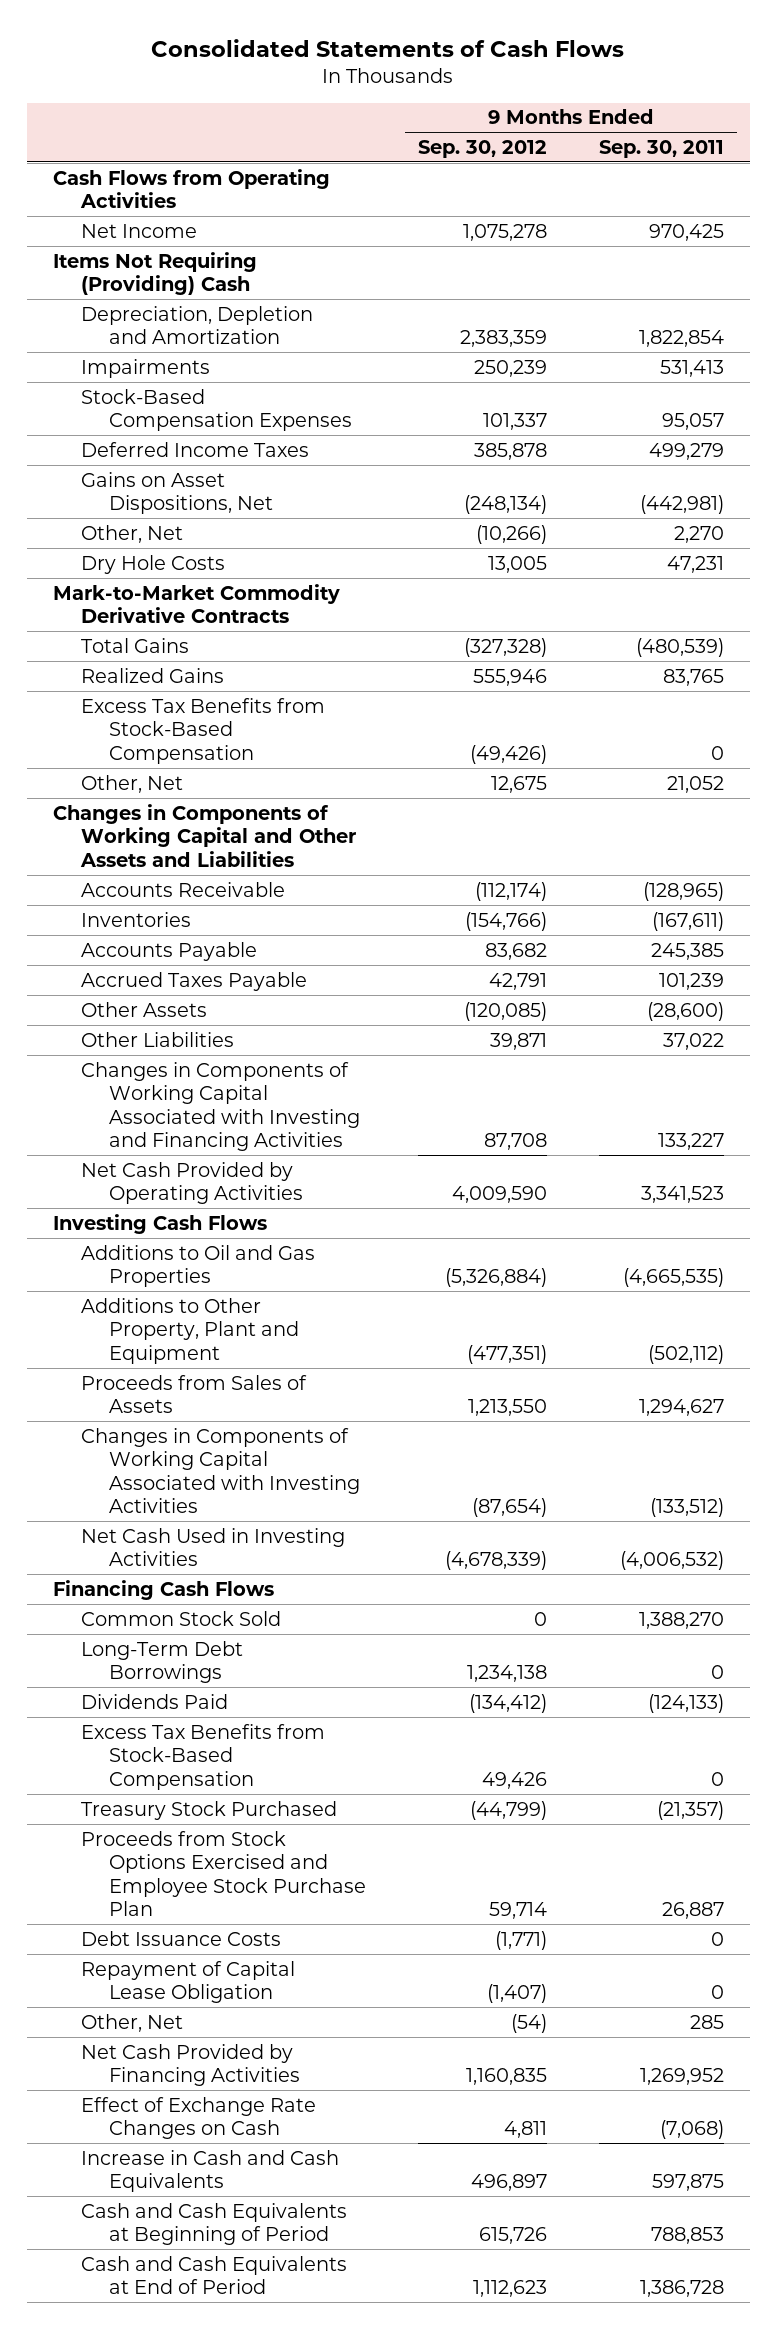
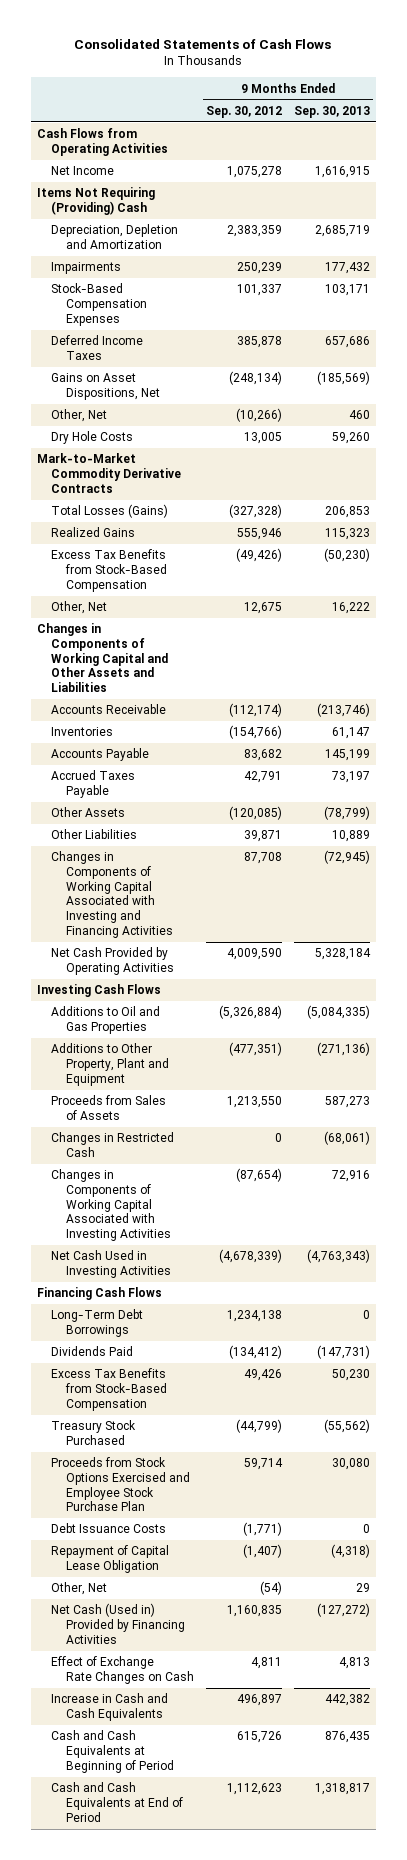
[598,140,724,159] Sep. 30, 2011 -> none
none -> [293,105,370,118] Sep. 30, 2013
[80,637,189,653] Total Gains -> [51,504,169,519] Total Losses (Gains)
none -> [51,1132,175,1158] Changes in Restricted Cash
[80,1610,281,1626] Common Stock Sold -> none
[80,2043,300,2087] Net Cash Provided by Financing Activities -> [51,1603,185,1644] Net Cash (Used in) Provided by Financing Activities

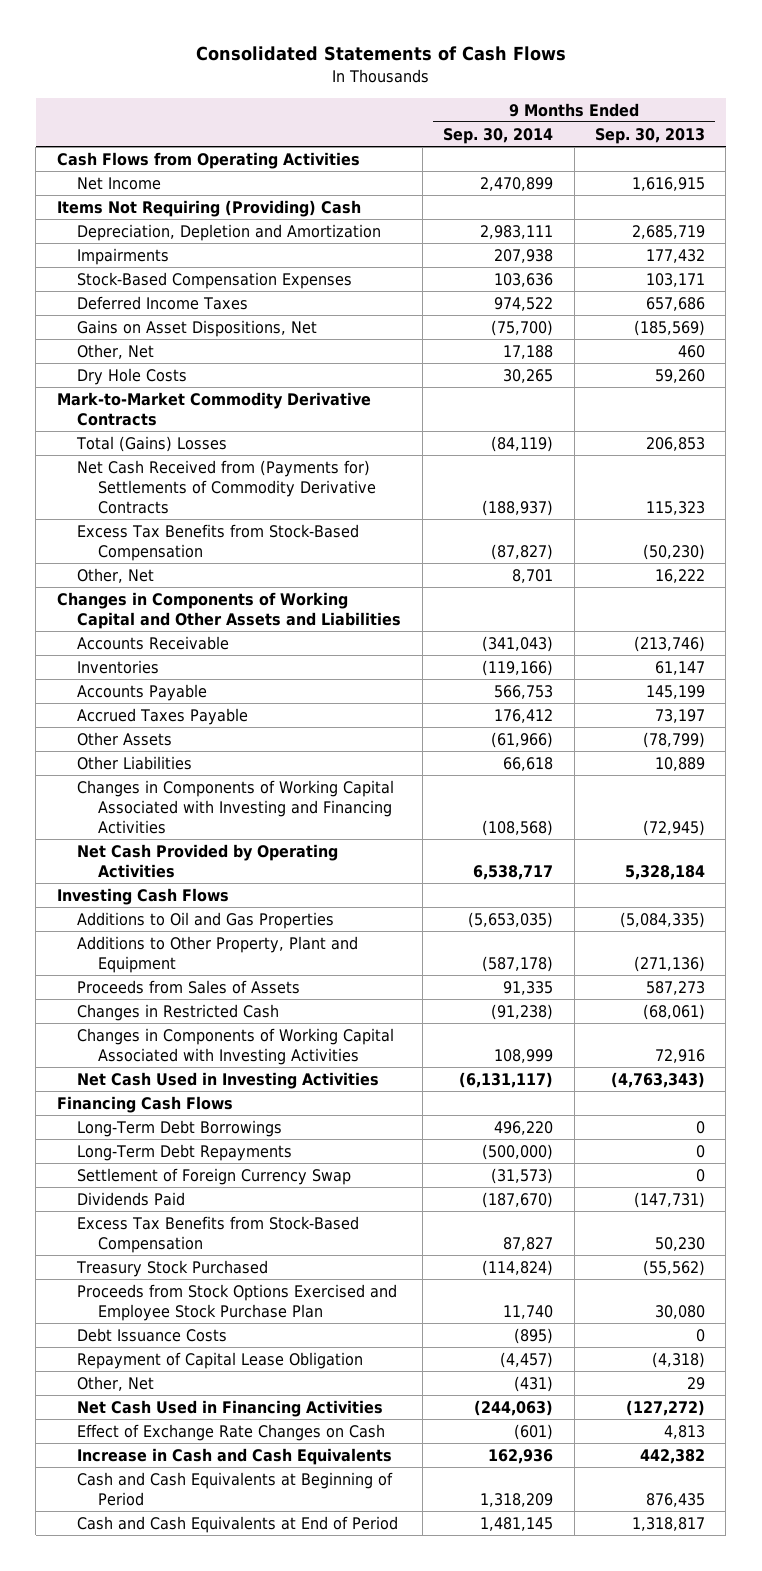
[205,105,282,118] Sep. 30, 2012 -> none
none -> [443,127,554,144] Sep. 30, 2014
[51,504,169,519] Total Losses (Gains) -> [76,435,228,452] Total (Gains) Losses
[51,527,136,538] Realized Gains -> [77,459,377,514] Net Cash Received from (Payments for) Settlements of Commodity Derivative Contracts
none -> [77,1143,293,1161] Long-Term Debt Repayments
none -> [77,1167,352,1185] Settlement of Foreign Currency Swap
[51,1603,185,1644] Net Cash (Used in) Provided by Financing Activities -> [77,1399,384,1417] Net Cash Used in Financing Activities

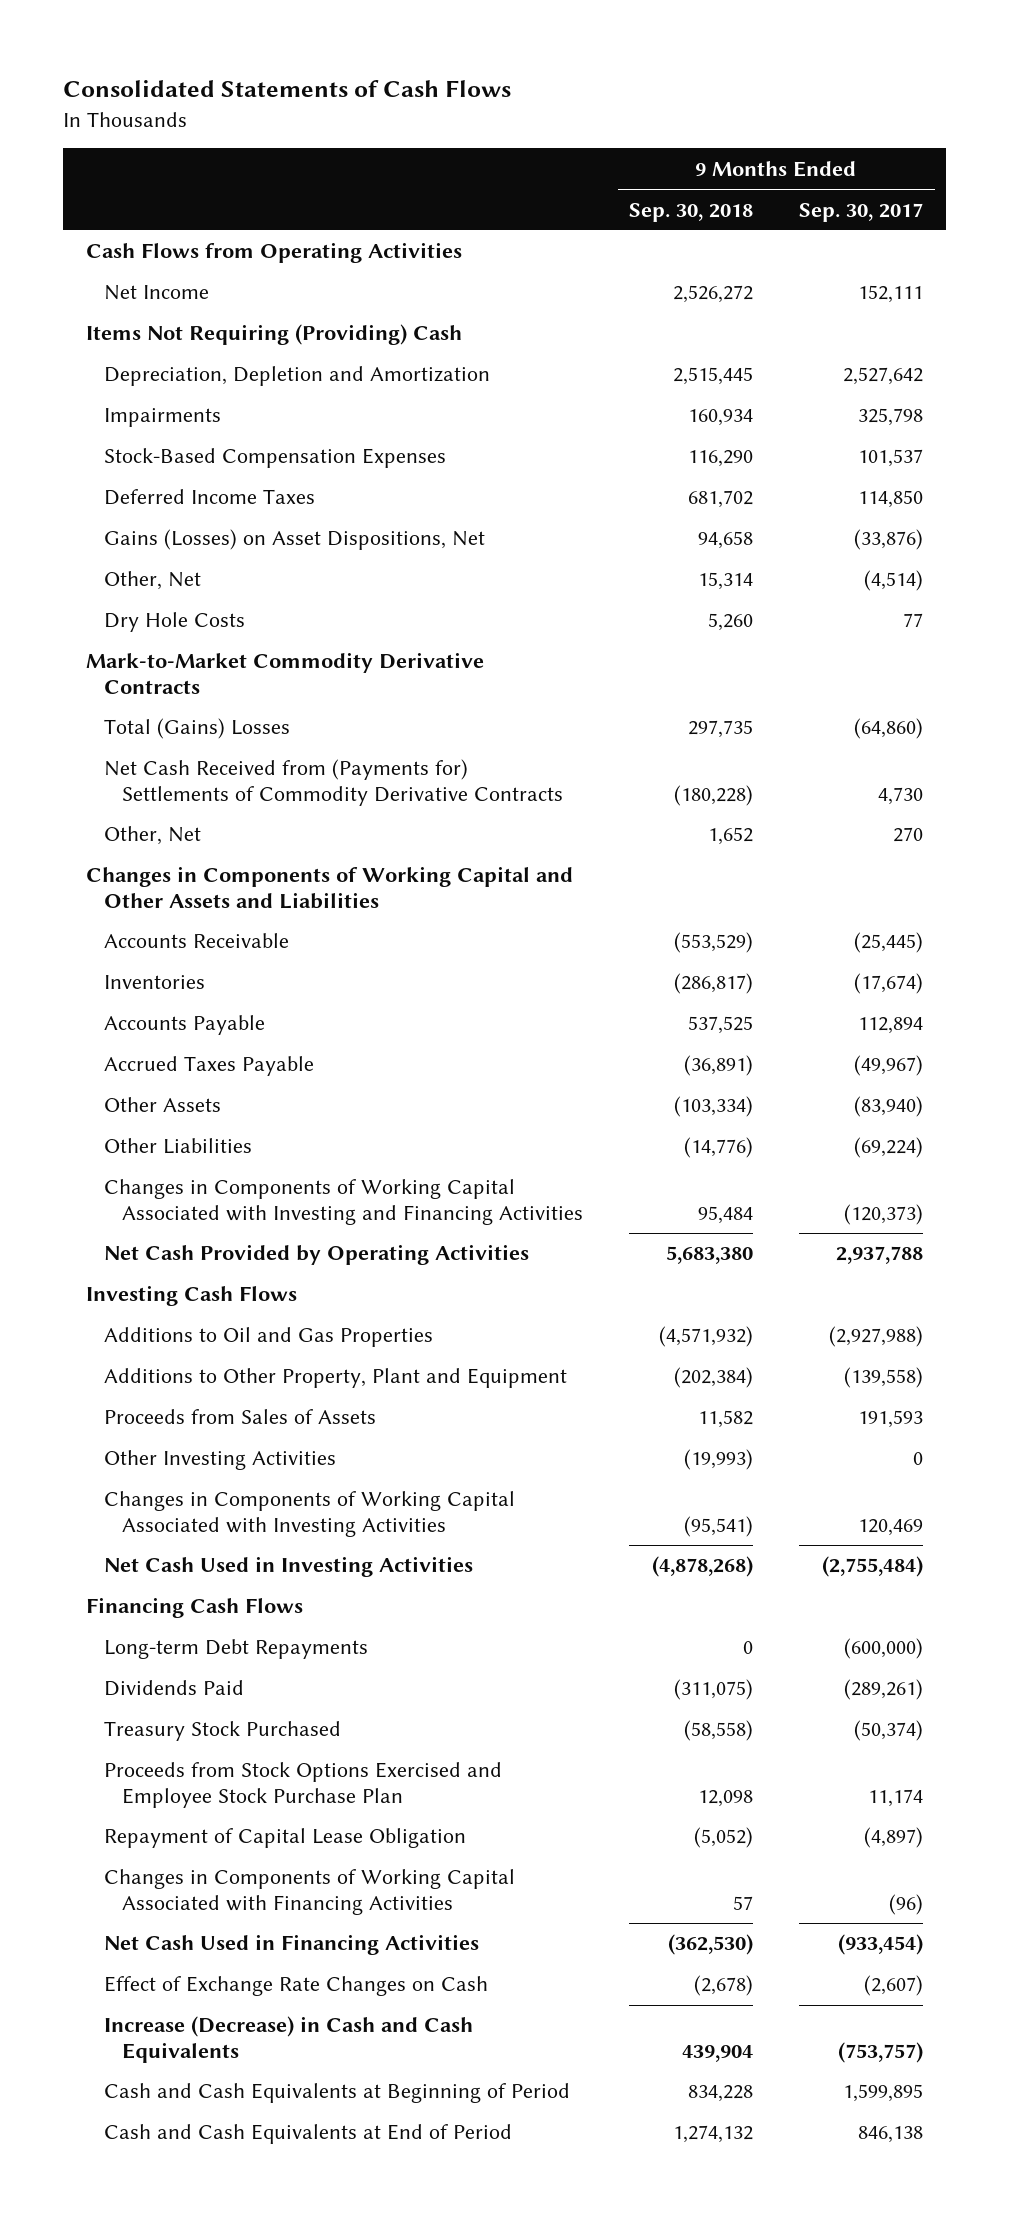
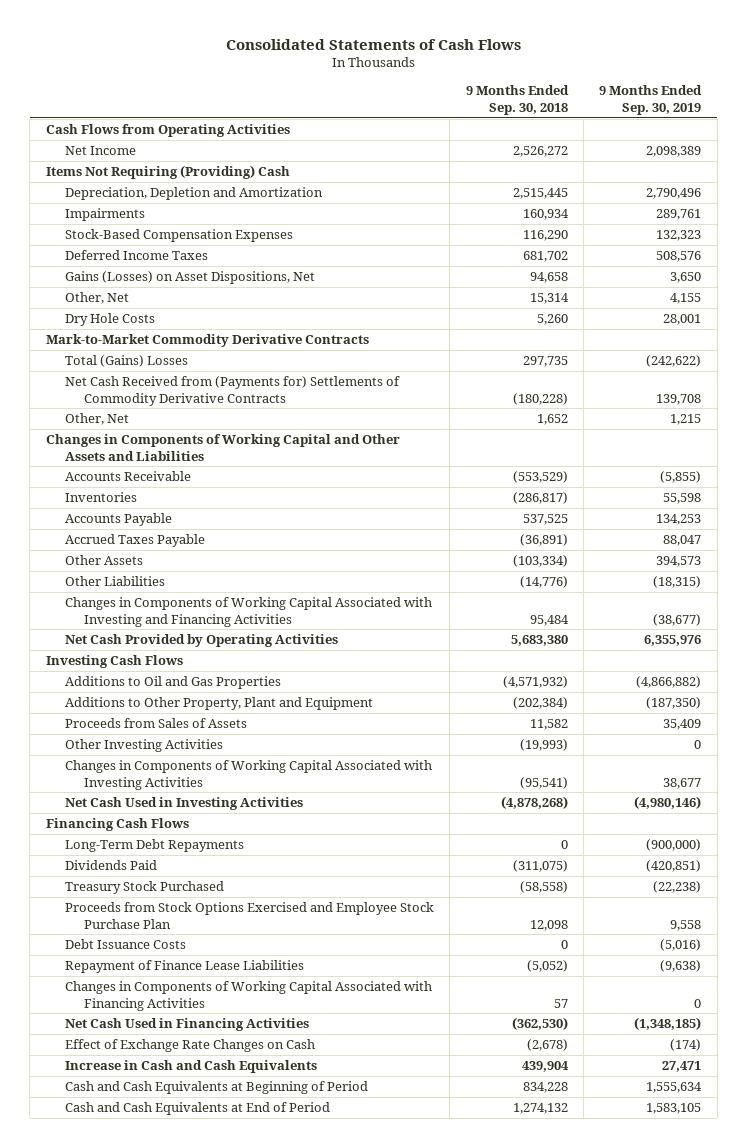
[799,202,924,222] Sep. 30, 2017 -> none
none -> [599,85,703,115] 9 Months Ended Sep. 30, 2019
[104,1639,369,1660] Long-term Debt Repayments -> [64,838,244,852] Long-Term Debt Repayments
none -> [64,938,186,949] Debt Issuance Costs
[104,1828,467,1849] Repayment of Capital Lease Obligation -> [64,959,304,973] Repayment of Finance Lease Liabilities
[104,2016,474,2063] Increase (Decrease) in Cash and Cash Equivalents -> [64,1059,317,1073] Increase in Cash and Cash Equivalents

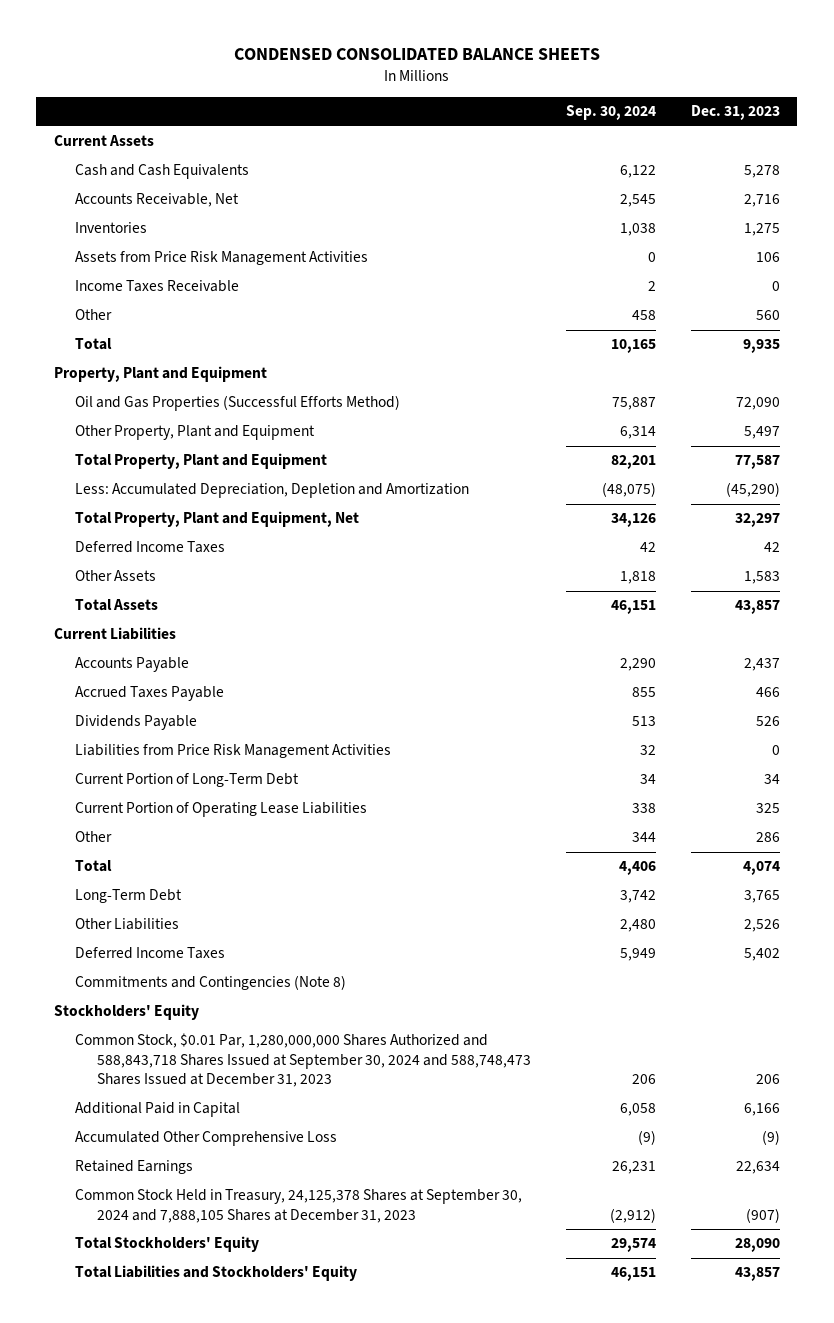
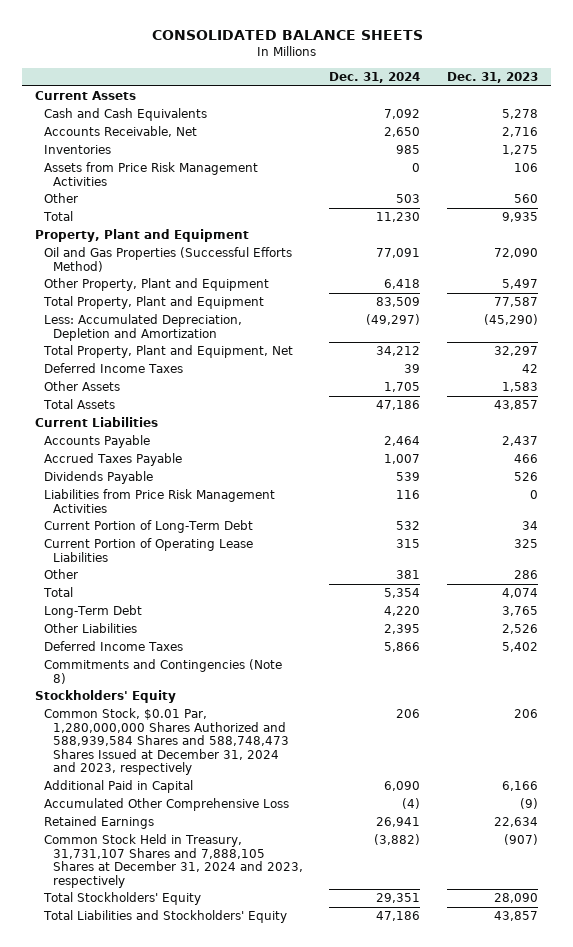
[233,48,600,61] CONDENSED CONSOLIDATED BALANCE SHEETS -> [151,30,423,41] CONSOLIDATED BALANCE SHEETS
[565,105,656,121] Sep. 30, 2024 -> none
none -> [329,72,421,84] Dec. 31, 2024
[75,280,240,293] Income Taxes Receivable -> none
[75,1033,531,1088] Common Stock, $0.01 Par, 1,280,000,000 Shares Authorized and 588,843,718 Shares Issued at September 30, 2024 and 588,748,473 Shares Issued at December 31, 2023 -> [44,708,290,776] Common Stock, $0.01 Par, 1,280,000,000 Shares Authorized and 588,939,584 Shares and 588,748,473 Shares Issued at December 31, 2024 and 2023, respectively
[75,1189,523,1223] Common Stock Held in Treasury, 24,125,378 Shares at September 30, 2024 and 7,888,105 Shares at December 31, 2023 -> [44,834,304,888] Common Stock Held in Treasury, 31,731,107 Shares and 7,888,105 Shares at December 31, 2024 and 2023, respectively

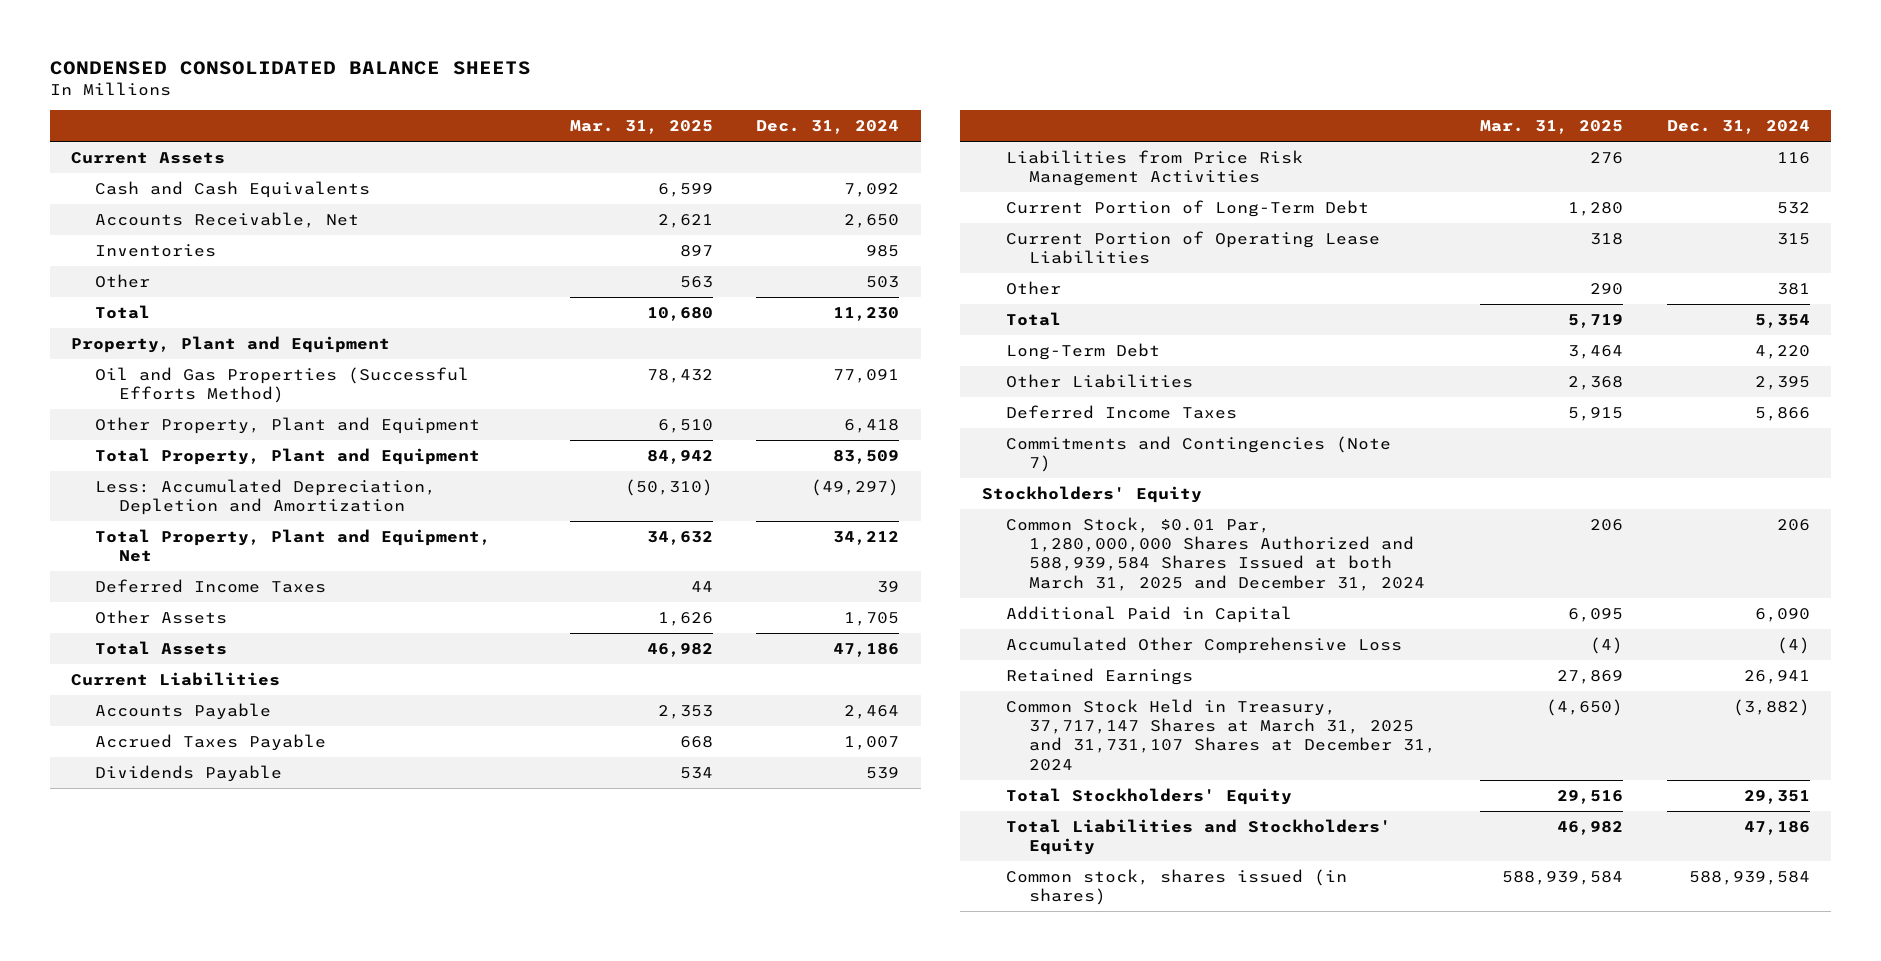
[151,30,423,41] CONSOLIDATED BALANCE SHEETS -> [49,60,531,75] CONDENSED CONSOLIDATED BALANCE SHEETS
[446,72,538,84] Dec. 31, 2023 -> none
none -> [569,120,713,135] Mar. 31, 2025
[44,162,259,186] Assets from Price Risk Management Activities -> none
[44,659,283,684] Commitments and Contingencies (Note 8) -> [1005,435,1391,473] Commitments and Contingencies (Note 7)
[44,708,290,776] Common Stock, $0.01 Par, 1,280,000,000 Shares Authorized and 588,939,584 Shares and 588,748,473 Shares Issued at December 31, 2024 and 2023, respectively -> [1005,516,1426,591] Common Stock, $0.01 Par, 1,280,000,000 Shares Authorized and 588,939,584 Shares Issued at both March 31, 2025 and December 31, 2024
[44,834,304,888] Common Stock Held in Treasury, 31,731,107 Shares and 7,888,105 Shares at December 31, 2024 and 2023, respectively -> [1005,698,1437,771] Common Stock Held in Treasury, 37,717,147 Shares at March 31, 2025 and 31,731,107 Shares at December 31, 2024
none -> [1005,868,1347,906] Common stock, shares issued (in shares)

